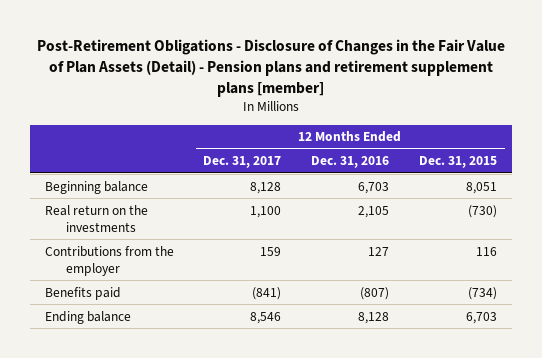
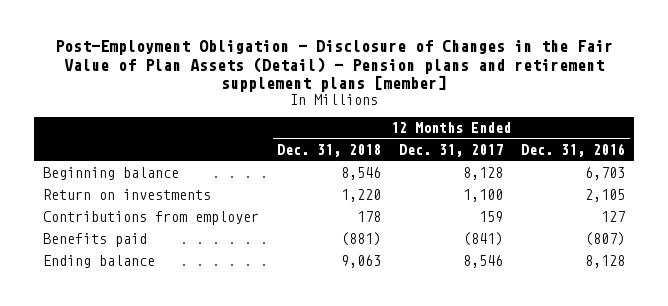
[36,38,505,97] Post-Retirement Obligations - Disclosure of Changes in the Fair Value of Plan Assets (Detail) - Pension plans and retirement supplement plans [member] -> [55,40,614,93] Post-Employment Obligation - Disclosure of Changes in the Fair Value of Plan Assets (Detail) - Pension plans and retirement supplement plans [member]
[419,156,498,169] Dec. 31, 2015 -> none
none -> [277,144,382,158] Dec. 31, 2018
[44,204,148,232] Real return on the investments -> [43,189,212,201] Return on investments
[44,245,174,276] Contributions from the employer -> [43,211,260,226] Contributions from employer

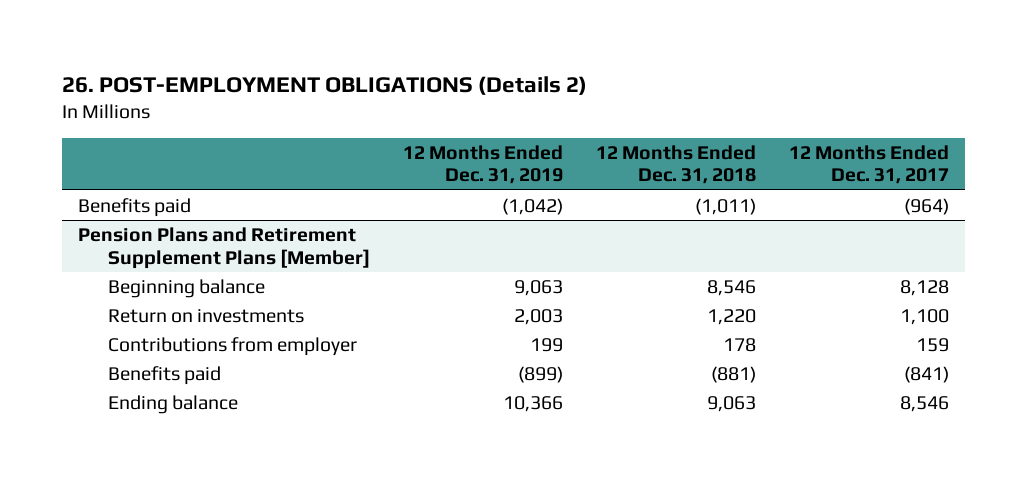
[55,40,614,93] Post-Employment Obligation - Disclosure of Changes in the Fair Value of Plan Assets (Detail) - Pension plans and retirement supplement plans [member] -> [61,75,587,95] 26. POST-EMPLOYMENT OBLIGATIONS (Details 2)
[521,143,626,158] Dec. 31, 2016 -> none
none -> [403,144,564,185] 12 Months Ended Dec. 31, 2019
none -> [77,197,191,217] Benefits paid
none -> [77,226,371,269] Pension Plans and Retirement Supplement Plans [Member]

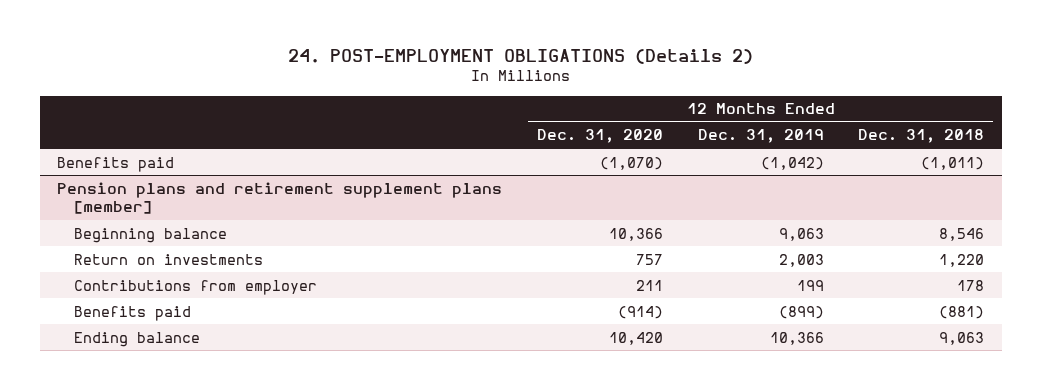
[61,75,587,95] 26. POST-EMPLOYMENT OBLIGATIONS (Details 2) -> [287,48,753,64] 24. POST-EMPLOYMENT OBLIGATIONS (Details 2)
[788,144,949,185] 12 Months Ended Dec. 31, 2017 -> none
none -> [536,129,663,144] Dec. 31, 2020
[77,226,371,269] Pension Plans and Retirement Supplement Plans [Member] -> [57,181,503,215] Pension plans and retirement supplement plans [member]

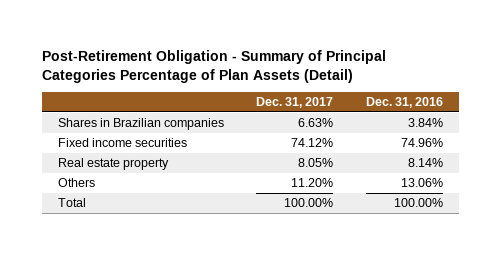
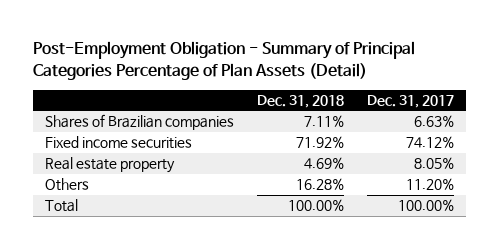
[41,49,386,83] Post-Retirement Obligation - Summary of Principal Categories Percentage of Plan Assets (Detail) -> [33,41,416,80] Post-Employment Obligation - Summary of Principal Categories Percentage of Plan Assets (Detail)
[365,97,443,109] Dec. 31, 2016 -> none
none -> [256,95,344,109] Dec. 31, 2018
[57,118,224,131] Shares in Brazilian companies -> [44,114,234,131] Shares of Brazilian companies

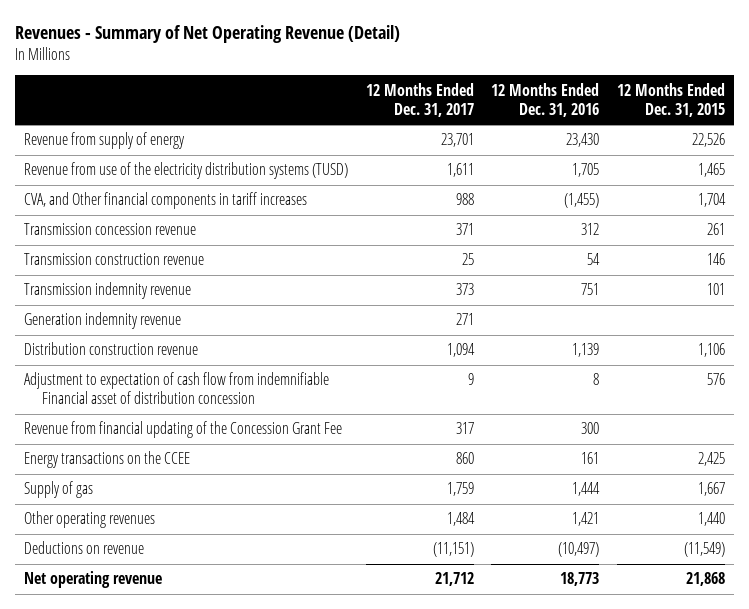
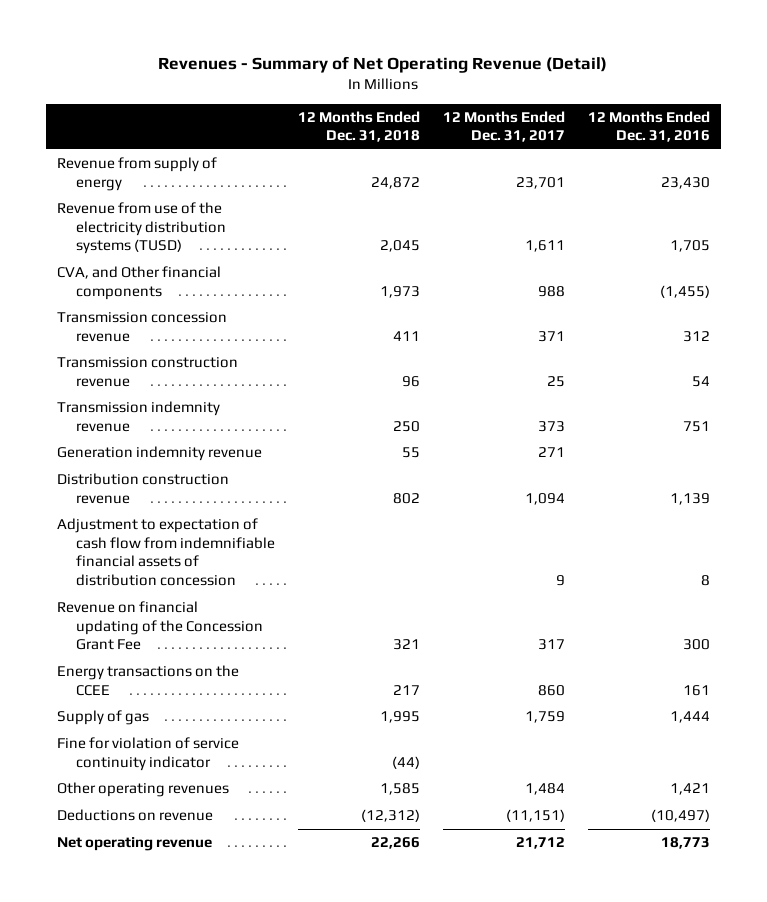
[616,82,725,117] 12 Months Ended Dec. 31, 2015 -> none
none -> [298,110,421,143] 12 Months Ended Dec. 31, 2018
[24,192,308,210] CVA, and Other financial components in tariff increases -> [56,266,221,300] CVA, and Other financial components
[24,372,330,405] Adjustment to expectation of cash flow from indemnifiable Financial asset of distribution concession -> [56,518,276,587] Adjustment to expectation of cash flow from indemnifiable financial assets of distribution concession
[24,421,343,439] Revenue from financial updating of the Concession Grant Fee -> [56,601,264,651] Revenue on financial updating of the Concession Grant Fee
none -> [56,737,239,771] Fine for violation of service continuity indicator

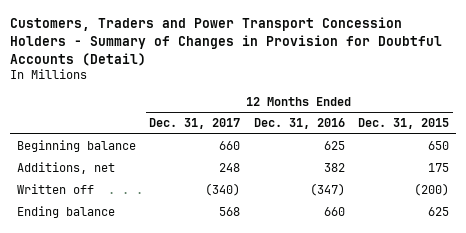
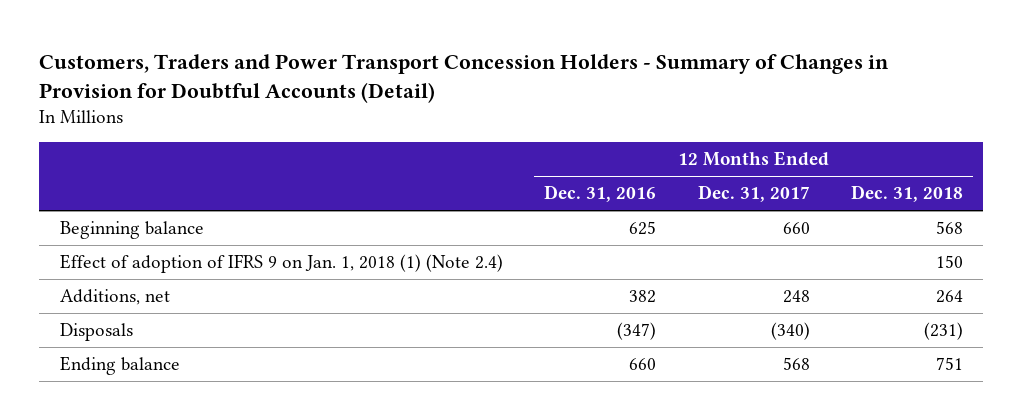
[358,118,450,130] Dec. 31, 2015 -> none
none -> [850,185,963,203] Dec. 31, 2018
none -> [60,254,504,274] Effect of adoption of IFRS 9 on Jan. 1, 2018 (1) (Note 2.4)
[17,183,95,194] Written off -> [60,323,134,342] Disposals

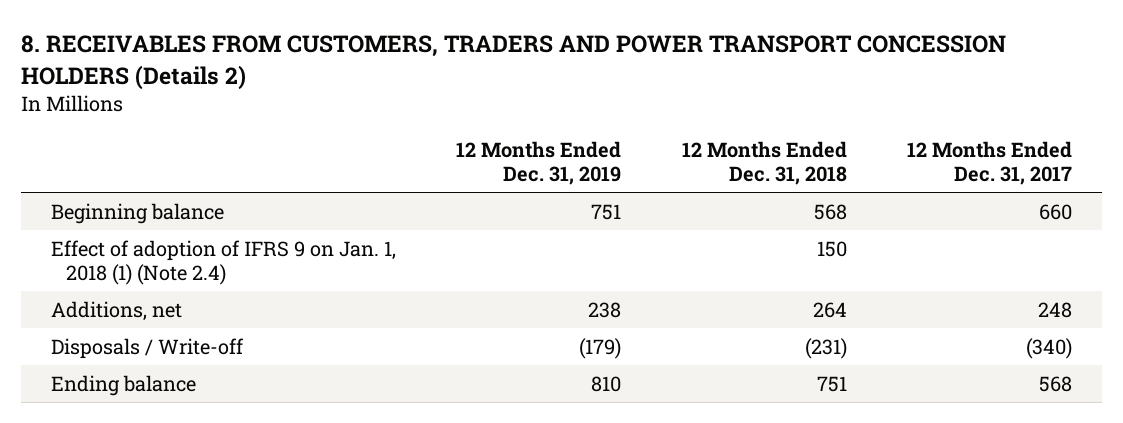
[39,53,890,104] Customers, Traders and Power Transport Concession Holders - Summary of Changes in Provision for Doubtful Accounts (Detail) -> [20,35,1006,90] 8. RECEIVABLES FROM CUSTOMERS, TRADERS AND POWER TRANSPORT CONCESSION HOLDERS (Details 2)
[544,185,657,203] Dec. 31, 2016 -> none
none -> [456,140,622,186] 12 Months Ended Dec. 31, 2019
[60,323,134,342] Disposals -> [51,337,245,359] Disposals / Write-off

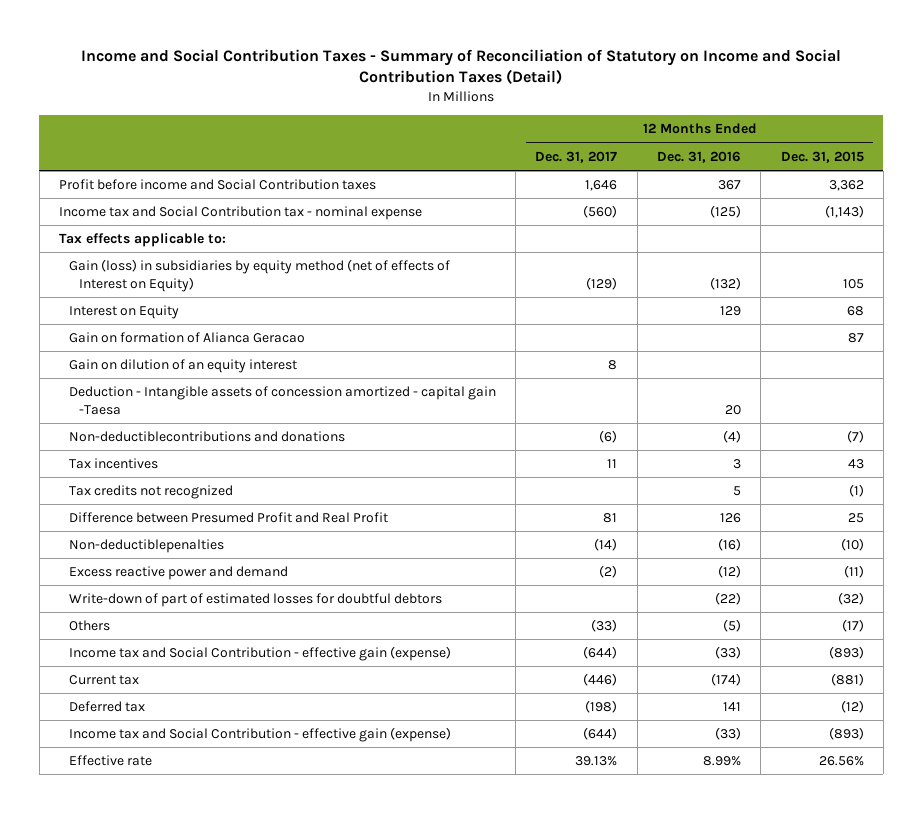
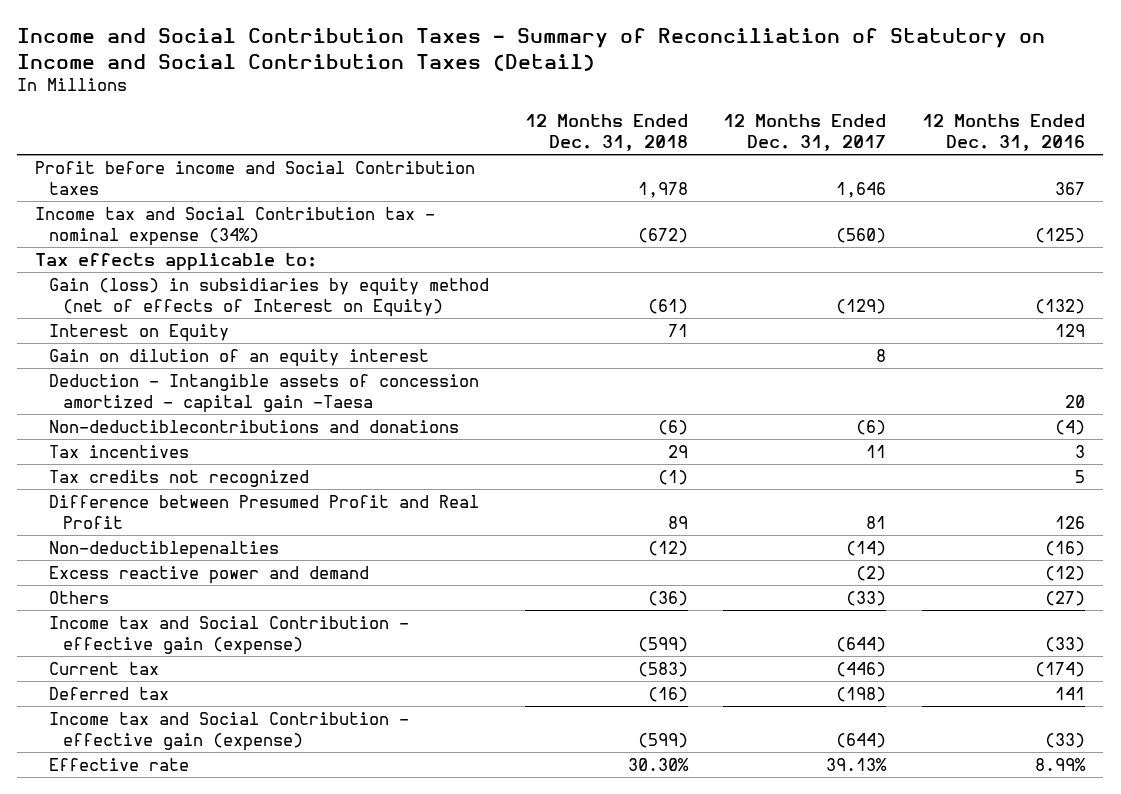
[780,150,864,163] Dec. 31, 2015 -> none
none -> [524,113,688,151] 12 Months Ended Dec. 31, 2018
[58,206,422,221] Income tax and Social Contribution tax - nominal expense -> [35,206,436,247] Income tax and Social Contribution tax - nominal expense (34%)
[68,332,305,344] Gain on formation of Alianca Geracao -> none
[68,593,442,608] Write-down of part of estimated losses for doubtful debtors -> none
[723,619,742,633] (5) -> [1045,590,1086,606] (27)

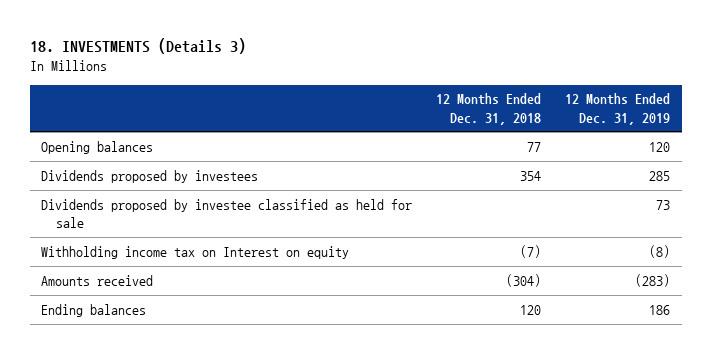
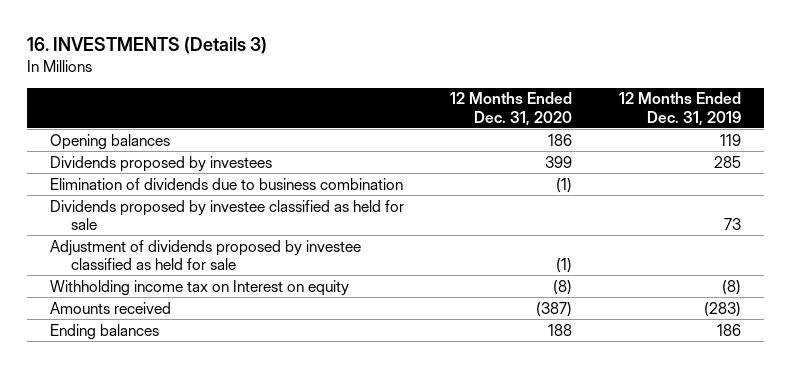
[29,38,246,55] 18. INVESTMENTS (Details 3) -> [26,36,267,54] 16. INVESTMENTS (Details 3)
[436,93,542,125] 12 Months Ended Dec. 31, 2018 -> none
none -> [450,92,573,126] 12 Months Ended Dec. 31, 2020
[648,141,670,152] 120 -> [720,133,742,146] 119
none -> [49,177,403,190] Elimination of dividends due to business combination
none -> [49,239,361,271] Adjustment of dividends proposed by investee classified as held for sale

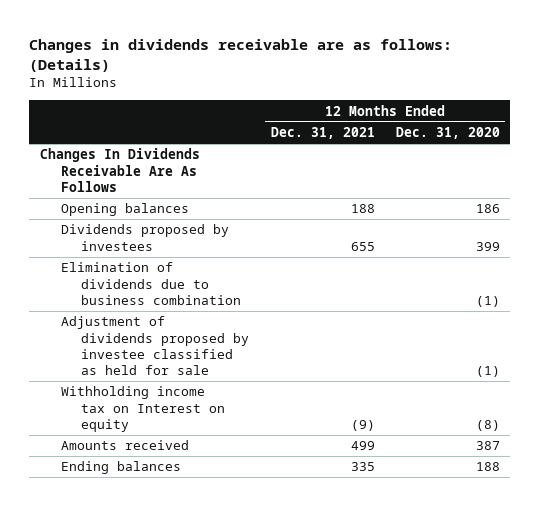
[26,36,267,54] 16. INVESTMENTS (Details 3) -> [29,38,453,72] Changes in dividends receivable are as follows: (Details)
[619,92,742,126] 12 Months Ended Dec. 31, 2019 -> none
none -> [270,127,375,140] Dec. 31, 2021
none -> [40,148,201,193] Changes In Dividends Receivable Are As Follows
[49,199,404,231] Dividends proposed by investee classified as held for sale -> none
[536,301,573,317] (387) -> [475,441,500,451] 387

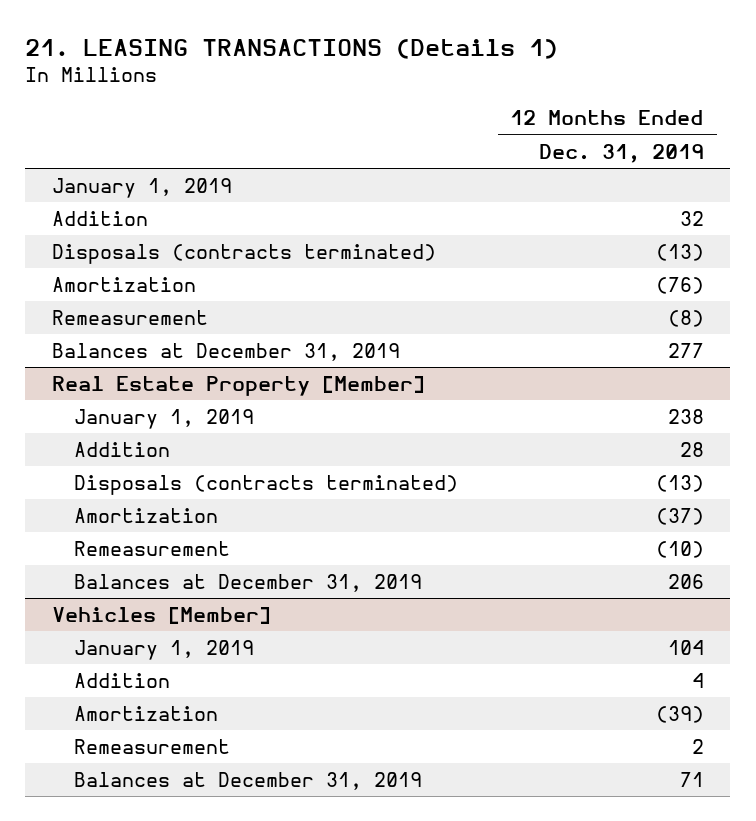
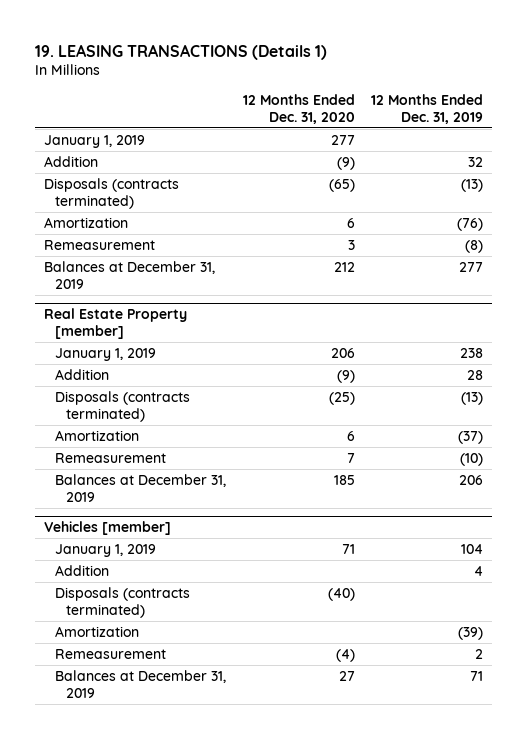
[25,38,559,59] 21. LEASING TRANSACTIONS (Details 1) -> [35,43,328,60] 19. LEASING TRANSACTIONS (Details 1)
none -> [242,93,355,124] 12 Months Ended Dec. 31, 2020
[51,376,425,397] Real Estate Property [Member] -> [43,308,187,340] Real Estate Property [member]
[51,607,271,625] Vehicles [Member] -> [43,521,171,536] Vehicles [member]
none -> [55,586,191,618] Disposals (contracts terminated)

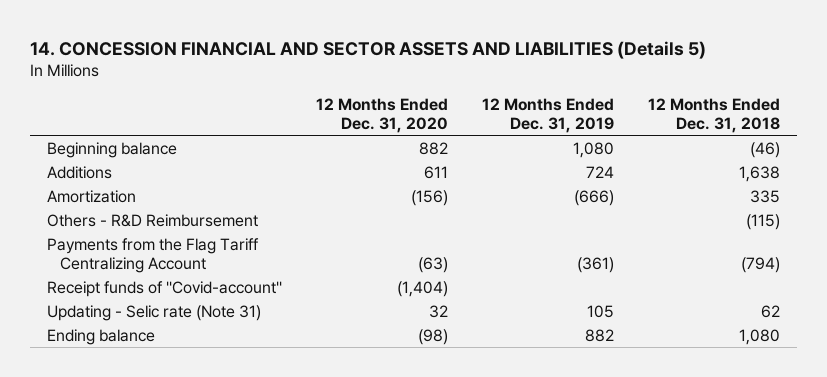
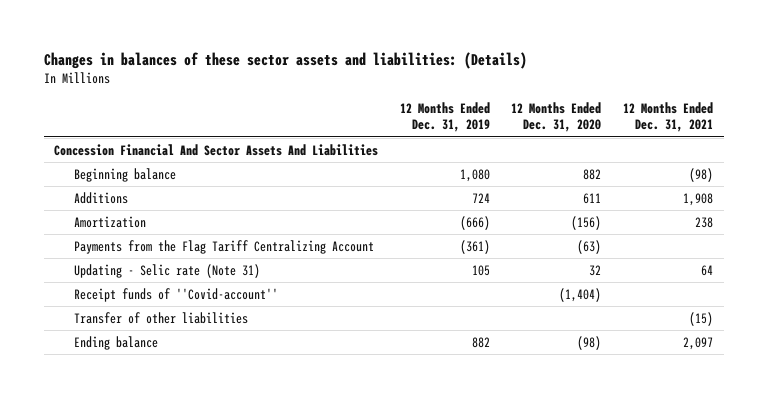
[30,40,707,59] 14. CONCESSION FINANCIAL AND SECTOR ASSETS AND LIABILITIES (Details 5) -> [43,51,527,69] Changes in balances of these sector assets and liabilities: (Details)
[648,97,781,133] 12 Months Ended Dec. 31, 2018 -> none
none -> [623,101,714,133] 12 Months Ended Dec. 31, 2021
none -> [54,143,379,156] Concession Financial And Sector Assets And Liabilities
[47,213,259,227] Others - R&D Reimbursement -> none
[47,280,283,297] Receipt funds of ''Covid-account'' -> [74,287,279,302] Receipt funds of ''Covid-account''
none -> [74,311,249,324] Transfer of other liabilities

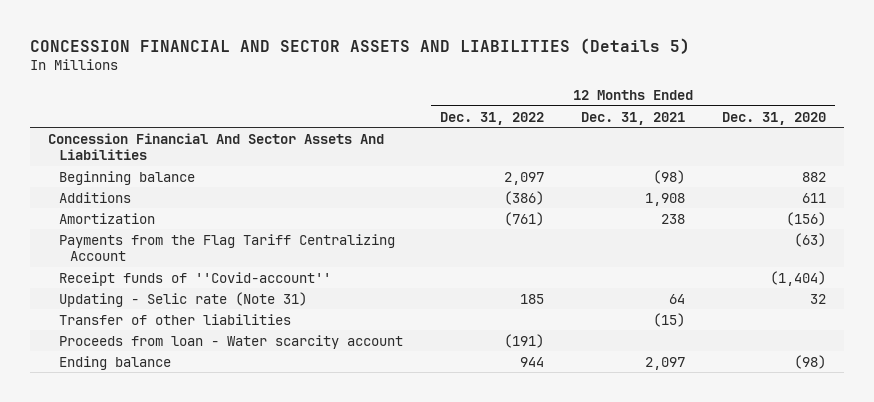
[43,51,527,69] Changes in balances of these sector assets and liabilities: (Details) -> [30,37,691,54] CONCESSION FINANCIAL AND SECTOR ASSETS AND LIABILITIES (Details 5)
[399,101,490,133] 12 Months Ended Dec. 31, 2019 -> none
none -> [440,111,545,125] Dec. 31, 2022
[74,263,261,278] Updating - Selic rate (Note 31) -> [59,291,308,307] Updating - Selic rate (Note 31)
none -> [59,334,404,349] Proceeds from loan - Water scarcity account

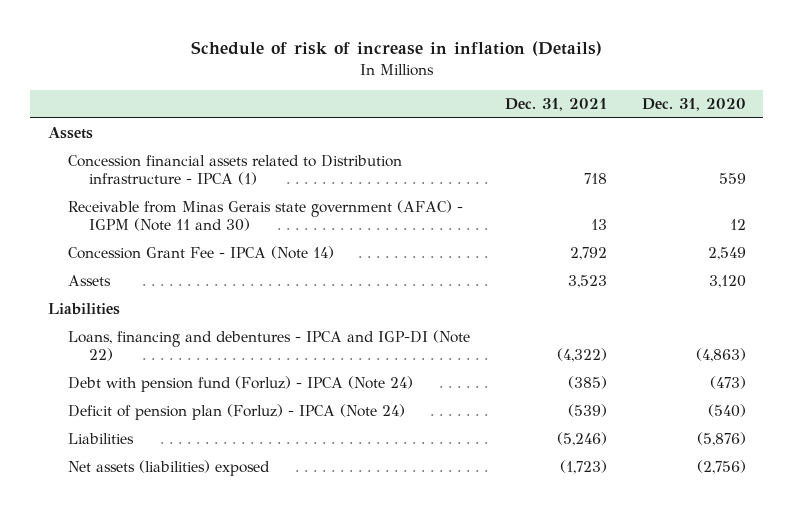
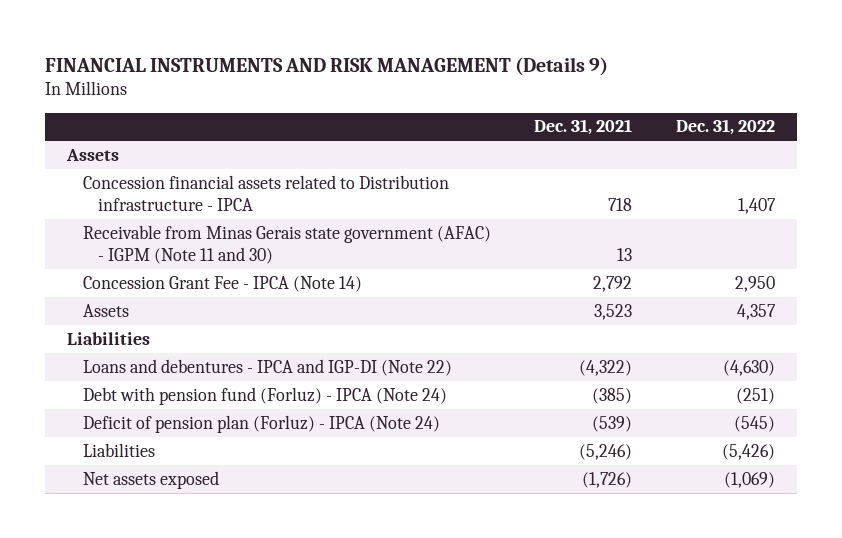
[190,41,602,57] Schedule of risk of increase in inflation (Details) -> [45,56,609,76] FINANCIAL INSTRUMENTS AND RISK MANAGEMENT (Details 9)
[641,98,746,112] Dec. 31, 2020 -> none
none -> [676,119,776,136] Dec. 31, 2022
[68,155,403,185] Concession financial assets related to Distribution infrastructure - IPCA (1) -> [82,174,449,211] Concession financial assets related to Distribution infrastructure - IPCA
[68,330,471,361] Loans, financing and debentures - IPCA and IGP-DI (Note 22) -> [82,358,452,376] Loans and debentures - IPCA and IGP-DI (Note 22)
[68,460,271,477] Net assets (liabilities) exposed -> [82,470,219,489] Net assets exposed
[559,460,607,475] (1,723) -> [582,471,633,488] (1,726)

